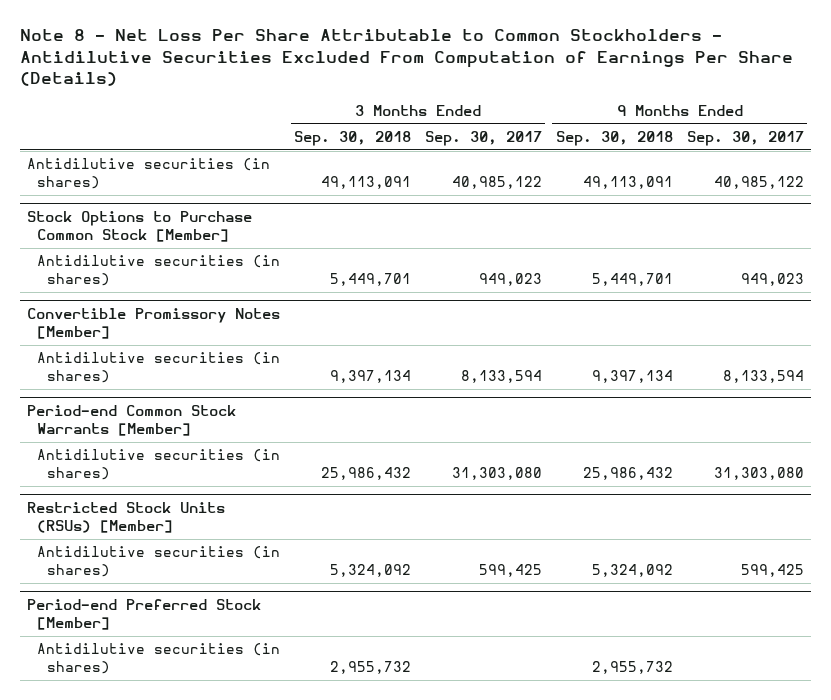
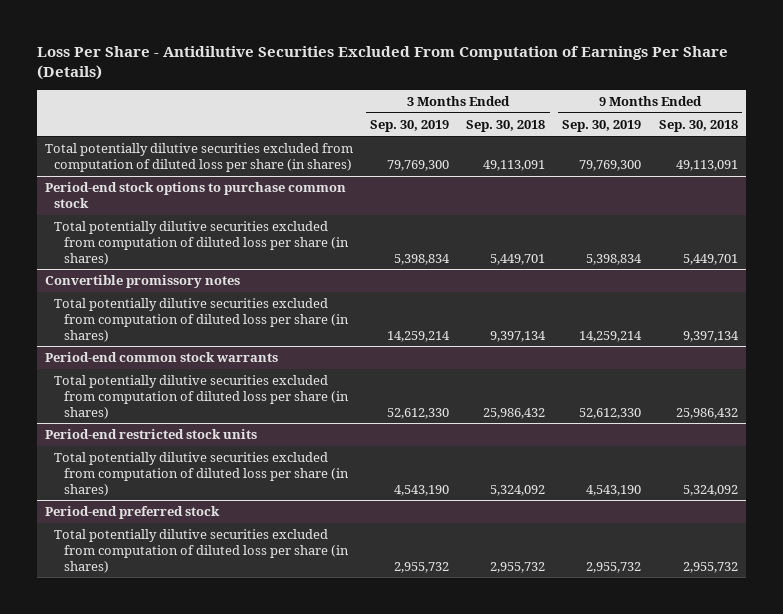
[20,29,794,87] Note 8 - Net Loss Per Share Attributable to Common Stockholders - Antidilutive Securities Excluded From Computation of Earnings Per Share (Details) -> [36,45,728,80] Loss Per Share - Antidilutive Securities Excluded From Computation of Earnings Per Share (Details)
[424,130,542,146] Sep. 30, 2017 -> none
[686,130,804,146] Sep. 30, 2017 -> none
none -> [370,119,450,132] Sep. 30, 2019
none -> [562,119,642,132] Sep. 30, 2019
[27,158,271,189] Antidilutive securities (in shares) -> [45,143,354,172] Total potentially dilutive securities excluded from computation of diluted loss per share (in shares)
[27,211,253,242] Stock Options to Purchase Common Stock [Member] -> [45,182,347,208] Period-end stock options to purchase common stock
[36,255,280,286] Antidilutive securities (in shares) -> [54,221,349,265] Total potentially dilutive securities excluded from computation of diluted loss per share (in shares)
[27,308,281,339] Convertible Promissory Notes [Member] -> [45,275,241,289] Convertible promissory notes
[36,352,280,383] Antidilutive securities (in shares) -> [54,298,349,342] Total potentially dilutive securities excluded from computation of diluted loss per share (in shares)
[27,405,237,436] Period-end Common Stock Warrants [Member] -> [45,352,279,363] Period-end common stock warrants
[36,449,280,480] Antidilutive securities (in shares) -> [54,375,349,419] Total potentially dilutive securities excluded from computation of diluted loss per share (in shares)
[27,502,226,533] Restricted Stock Units (RSUs) [Member] -> [45,429,258,440] Period-end restricted stock units
[36,546,280,577] Antidilutive securities (in shares) -> [54,452,349,496] Total potentially dilutive securities excluded from computation of diluted loss per share (in shares)
[27,599,262,630] Period-end Preferred Stock [Member] -> [45,506,221,520] Period-end preferred stock
[36,643,280,674] Antidilutive securities (in shares) -> [54,529,349,573] Total potentially dilutive securities excluded from computation of diluted loss per share (in shares)

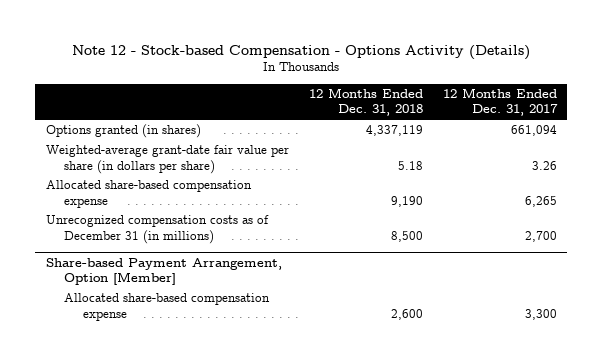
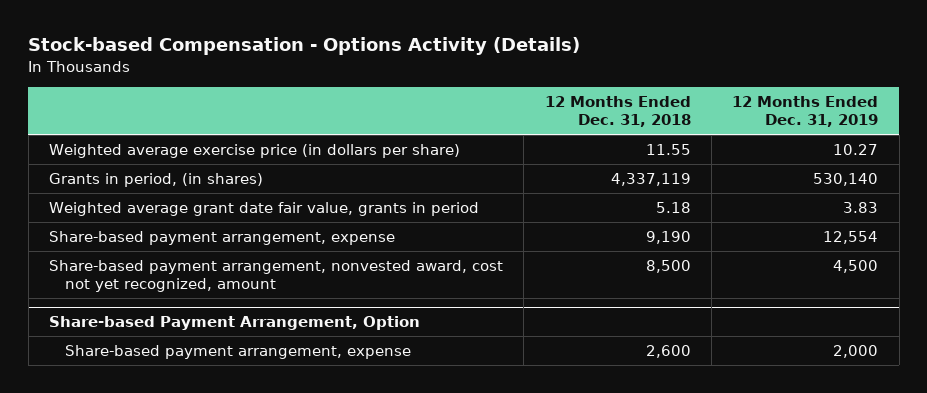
[72,44,531,60] Note 12 - Stock-based Compensation - Options Activity (Details) -> [28,37,581,56] Stock-based Compensation - Options Activity (Details)
[443,87,559,117] 12 Months Ended Dec. 31, 2017 -> none
none -> [732,95,879,128] 12 Months Ended Dec. 31, 2019
none -> [48,143,460,158] Weighted average exercise price (in dollars per share)
[45,124,201,139] Options granted (in shares) -> [48,172,263,187] Grants in period, (in shares)
[45,145,289,174] Weighted-average grant-date fair value per share (in dollars per share) -> [48,201,479,216] Weighted average grant date fair value, grants in period
[45,180,252,208] Allocated share-based compensation expense -> [48,230,395,245] Share-based payment arrangement, expense
[45,215,269,244] Unrecognized compensation costs as of December 31 (in millions) -> [48,259,503,293] Share-based payment arrangement, nonvested award, cost not yet recognized, amount
[45,257,282,286] Share-based Payment Arrangement, Option [Member] -> [48,316,420,331] Share-based Payment Arrangement, Option
[64,293,271,321] Allocated share-based compensation expense -> [65,344,412,359] Share-based payment arrangement, expense

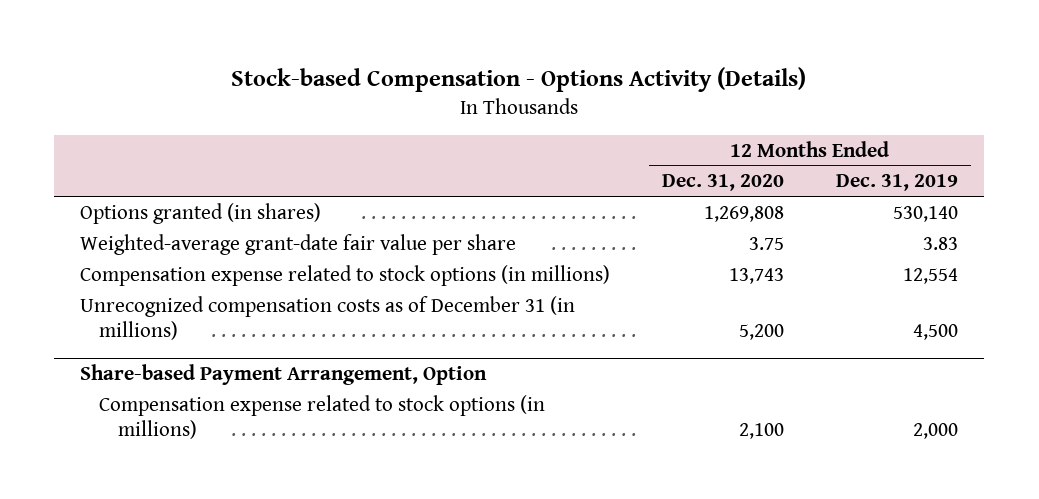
[544,95,691,128] 12 Months Ended Dec. 31, 2018 -> none
none -> [662,174,785,192] Dec. 31, 2020
[48,143,460,158] Weighted average exercise price (in dollars per share) -> none
[48,172,263,187] Grants in period, (in shares) -> [80,202,322,224] Options granted (in shares)
[48,201,479,216] Weighted average grant date fair value, grants in period -> [80,233,517,255] Weighted-average grant-date fair value per share
[48,230,395,245] Share-based payment arrangement, expense -> [80,264,611,286] Compensation expense related to stock options (in millions)
[48,259,503,293] Share-based payment arrangement, nonvested award, cost not yet recognized, amount -> [80,295,576,341] Unrecognized compensation costs as of December 31 (in millions)
[65,344,412,359] Share-based payment arrangement, expense -> [99,394,546,440] Compensation expense related to stock options (in millions)

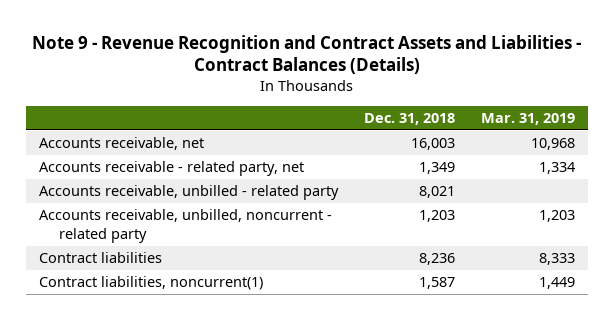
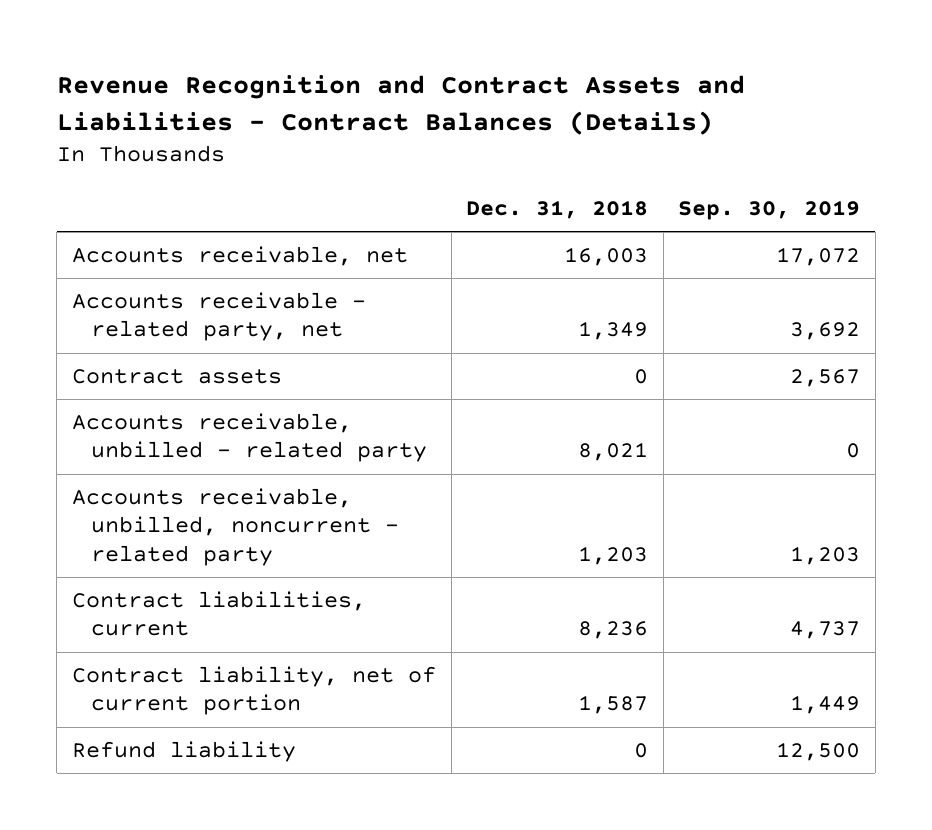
[32,34,582,75] Note 9 - Revenue Recognition and Contract Assets and Liabilities - Contract Balances (Details) -> [56,75,745,135] Revenue Recognition and Contract Assets and Liabilities - Contract Balances (Details)
[481,113,576,126] Mar. 31, 2019 -> none
none -> [678,199,861,220] Sep. 30, 2019
none -> [72,368,283,384] Contract assets
[38,252,162,264] Contract liabilities -> [72,590,367,637] Contract liabilities, current
[38,276,263,291] Contract liabilities, noncurrent(1) -> [72,665,437,716] Contract liability, net of current portion
none -> [72,740,297,762] Refund liability

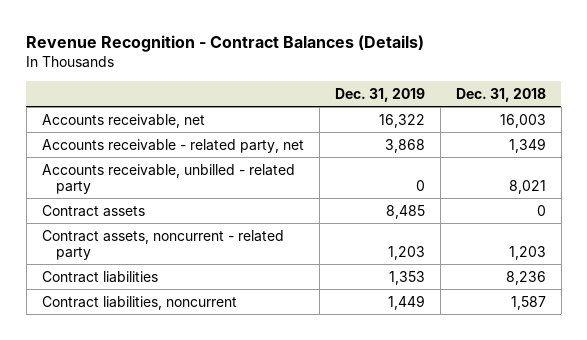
[56,75,745,135] Revenue Recognition and Contract Assets and Liabilities - Contract Balances (Details) -> [26,35,425,53] Revenue Recognition - Contract Balances (Details)
[678,199,861,220] Sep. 30, 2019 -> none
none -> [334,87,425,102] Dec. 31, 2019
[72,740,297,762] Refund liability -> none
[72,368,283,384] Contract assets -> [41,204,145,217] Contract assets
[72,487,399,566] Accounts receivable, unbilled, noncurrent - related party -> [41,229,284,260] Contract assets, noncurrent - related party
[72,590,367,637] Contract liabilities, current -> [41,270,158,283] Contract liabilities
[72,665,437,716] Contract liability, net of current portion -> [41,295,237,310] Contract liabilities, noncurrent

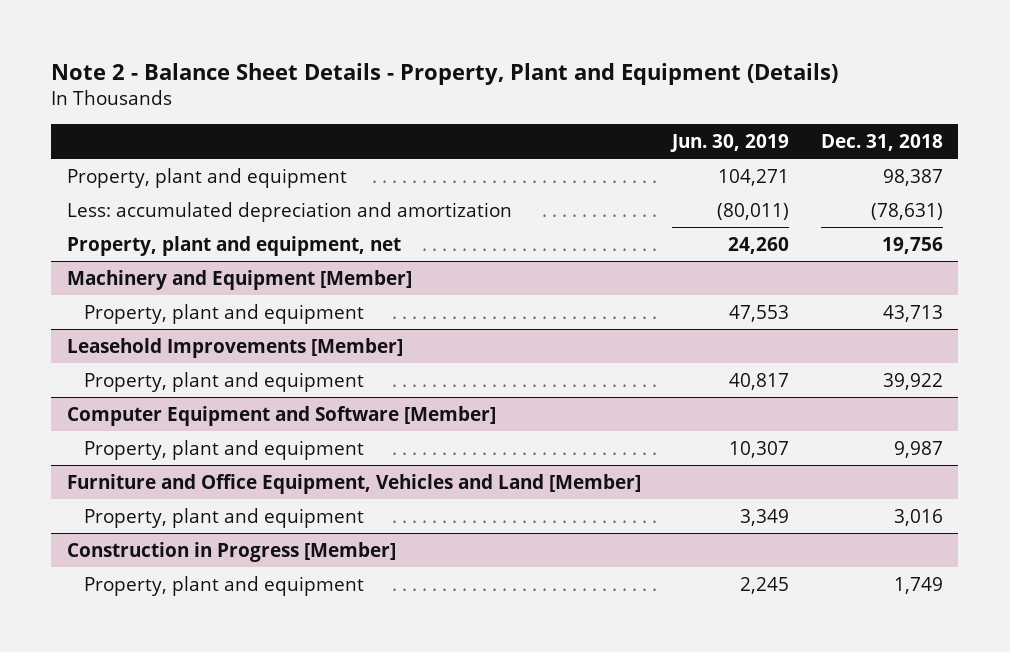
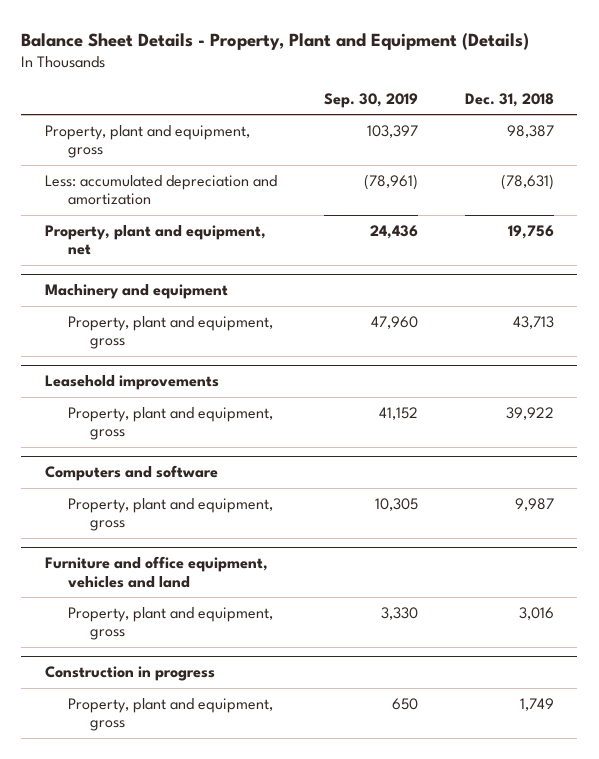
[51,63,839,86] Note 2 - Balance Sheet Details - Property, Plant and Equipment (Details) -> [21,32,530,50] Balance Sheet Details - Property, Plant and Equipment (Details)
[670,133,790,152] Jun. 30, 2019 -> none
none -> [323,93,418,109] Sep. 30, 2019
[67,167,348,188] Property, plant and equipment -> [44,124,250,159] Property, plant and equipment, gross
[67,269,413,290] Machinery and Equipment [Member] -> [44,284,228,300] Machinery and equipment
[84,303,365,324] Property, plant and equipment -> [67,315,273,350] Property, plant and equipment, gross
[67,337,404,358] Leasehold Improvements [Member] -> [44,375,219,391] Leasehold improvements
[84,371,365,392] Property, plant and equipment -> [67,406,273,441] Property, plant and equipment, gross
[67,405,497,426] Computer Equipment and Software [Member] -> [44,465,218,482] Computers and software
[84,439,365,460] Property, plant and equipment -> [67,497,273,532] Property, plant and equipment, gross
[67,473,642,494] Furniture and Office Equipment, Vehicles and Land [Member] -> [44,556,268,588] Furniture and office equipment, vehicles and land
[84,507,365,528] Property, plant and equipment -> [67,606,273,641] Property, plant and equipment, gross
[67,541,397,562] Construction in Progress [Member] -> [44,666,215,682] Construction in progress
[84,575,365,596] Property, plant and equipment -> [67,697,273,732] Property, plant and equipment, gross

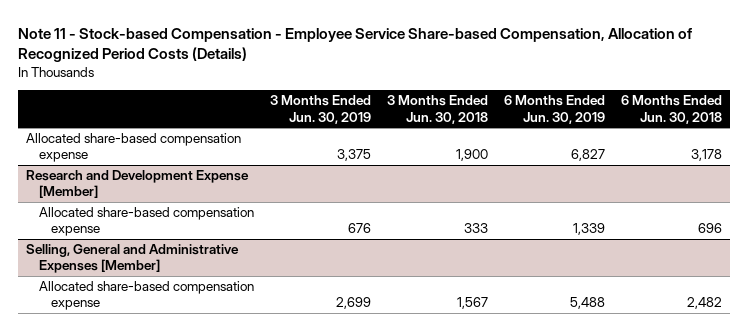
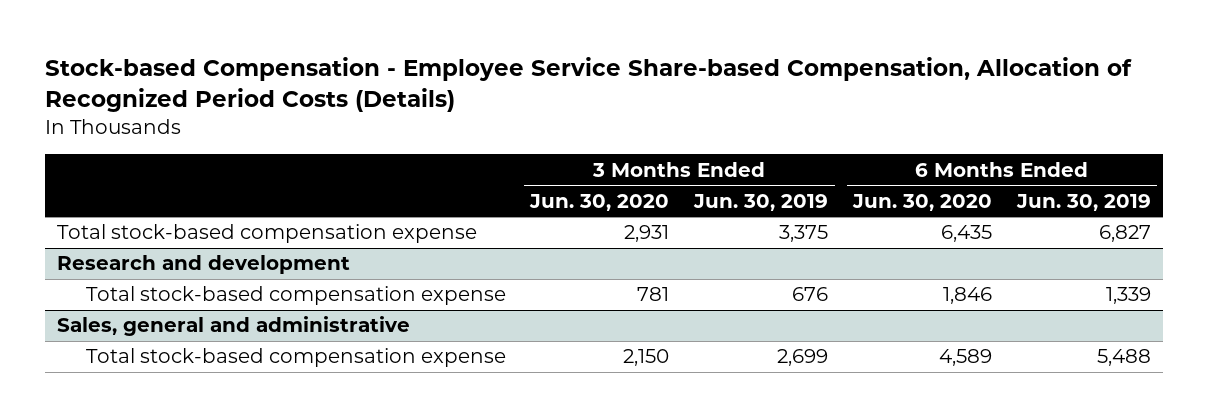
[17,27,692,63] Note 11 - Stock-based Compensation - Employee Service Share-based Compensation, Allocation of Recognized Period Costs (Details) -> [44,56,1132,113] Stock-based Compensation - Employee Service Share-based Compensation, Allocation of Recognized Period Costs (Details)
[386,95,488,124] 3 Months Ended Jun. 30, 2018 -> none
[620,95,722,124] 6 Months Ended Jun. 30, 2018 -> none
none -> [529,193,670,211] Jun. 30, 2020
none -> [852,193,993,211] Jun. 30, 2020
[25,133,241,163] Allocated share-based compensation expense -> [57,224,478,244] Total stock-based compensation expense
[25,170,249,199] Research and Development Expense [Member] -> [57,255,351,275] Research and development
[38,207,254,237] Allocated share-based compensation expense -> [85,286,506,306] Total stock-based compensation expense
[25,244,239,274] Selling, General and Administrative Expenses [Member] -> [57,316,411,337] Sales, general and administrative
[38,281,254,311] Allocated share-based compensation expense -> [85,348,506,368] Total stock-based compensation expense

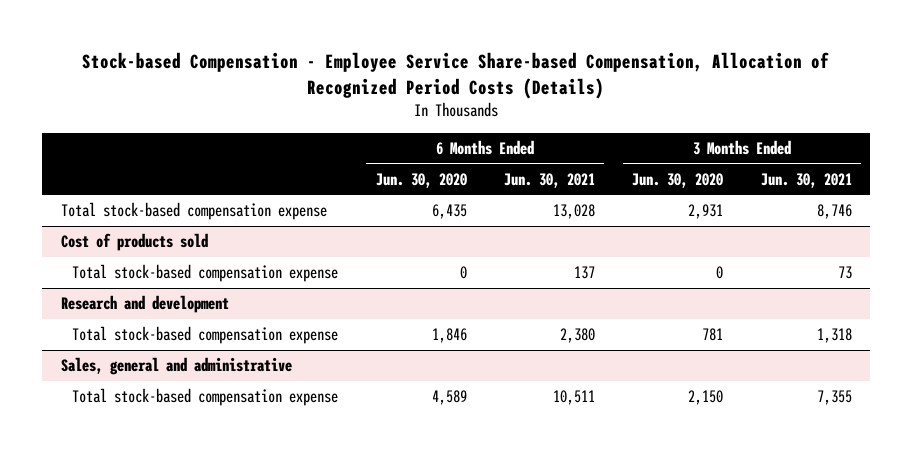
[693,193,829,211] Jun. 30, 2019 -> none
[1016,193,1152,211] Jun. 30, 2019 -> none
none -> [503,172,595,188] Jun. 30, 2021
none -> [760,172,852,188] Jun. 30, 2021
none -> [60,233,208,252] Cost of products sold
none -> [72,264,339,283] Total stock-based compensation expense

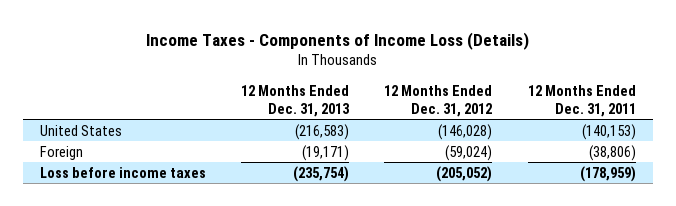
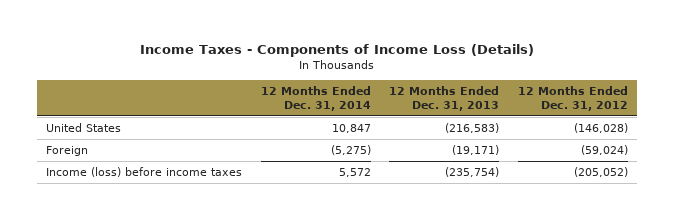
[527,85,636,117] 12 Months Ended Dec. 31, 2011 -> none
none -> [260,86,371,111] 12 Months Ended Dec. 31, 2014
[40,166,207,178] Loss before income taxes -> [45,167,242,178] Income (loss) before income taxes

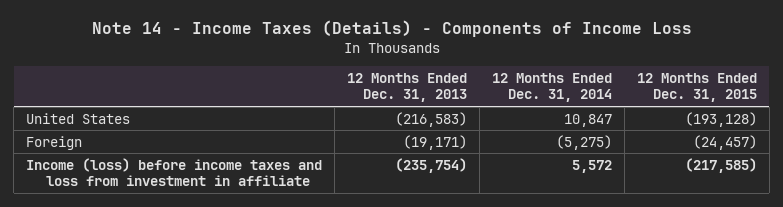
[139,43,534,57] Income Taxes - Components of Income Loss (Details) -> [91,20,692,38] Note 14 - Income Taxes (Details) - Components of Income Loss
[517,86,628,111] 12 Months Ended Dec. 31, 2012 -> none
none -> [636,72,757,103] 12 Months Ended Dec. 31, 2015
[45,167,242,178] Income (loss) before income taxes -> [26,157,323,187] Income (loss) before income taxes and loss from investment in affiliate

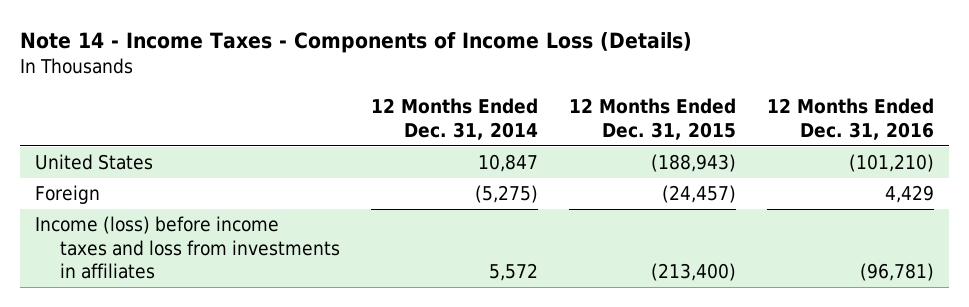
[91,20,692,38] Note 14 - Income Taxes (Details) - Components of Income Loss -> [20,32,693,54] Note 14 - Income Taxes - Components of Income Loss (Details)
[347,72,468,103] 12 Months Ended Dec. 31, 2013 -> none
none -> [766,98,934,141] 12 Months Ended Dec. 31, 2016
[684,111,757,127] (193,128) -> [650,154,736,173] (188,943)
[26,157,323,187] Income (loss) before income taxes and loss from investment in affiliate -> [35,216,340,280] Income (loss) before income taxes and loss from investments in affiliates
[684,157,757,173] (217,585) -> [650,263,736,282] (213,400)

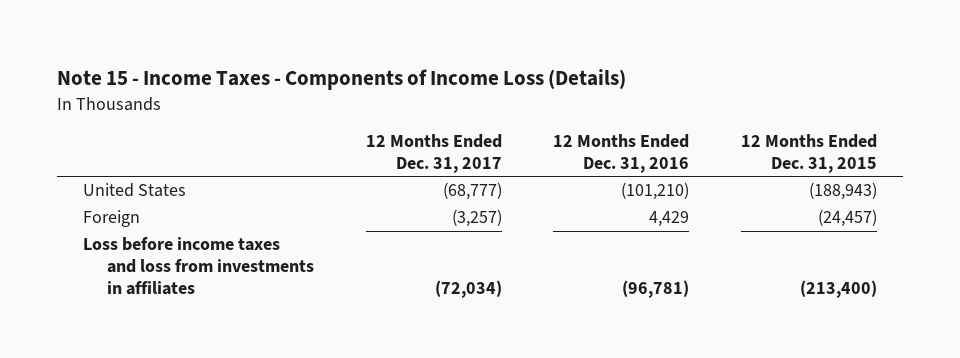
[20,32,693,54] Note 14 - Income Taxes - Components of Income Loss (Details) -> [57,69,627,91] Note 15 - Income Taxes - Components of Income Loss (Details)
[370,98,538,141] 12 Months Ended Dec. 31, 2014 -> none
none -> [365,134,502,174] 12 Months Ended Dec. 31, 2017
[35,216,340,280] Income (loss) before income taxes and loss from investments in affiliates -> [82,237,315,295] Loss before income taxes and loss from investments in affiliates

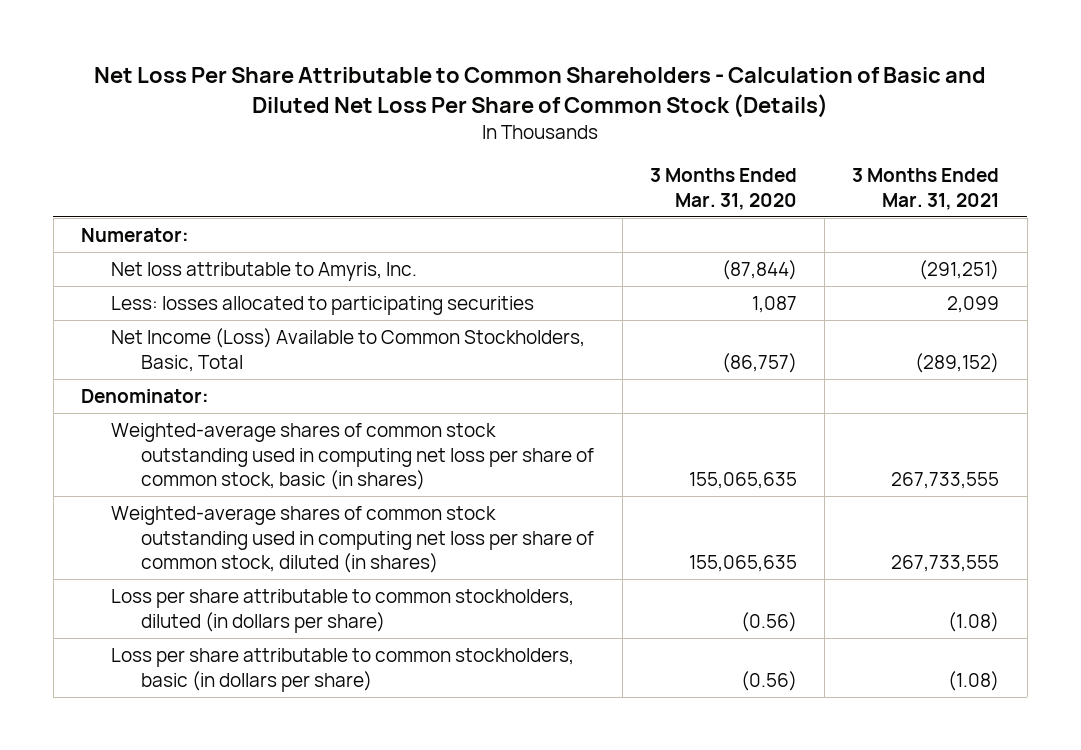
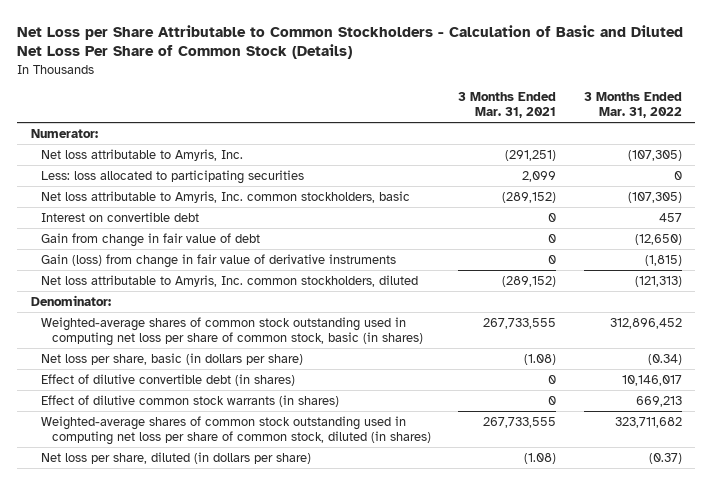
[94,67,987,118] Net Loss Per Share Attributable to Common Shareholders - Calculation of Basic and Diluted Net Loss Per Share of Common Stock (Details) -> [17,24,684,60] Net Loss per Share Attributable to Common Stockholders - Calculation of Basic and Diluted Net Loss Per Share of Common Stock (Details)
[649,167,797,210] 3 Months Ended Mar. 31, 2020 -> none
none -> [583,92,682,119] 3 Months Ended Mar. 31, 2022
[111,295,535,315] Less: losses allocated to participating securities -> [41,169,305,184] Less: loss allocated to participating securities
[111,327,586,372] Net Income (Loss) Available to Common Stockholders, Basic, Total -> [41,190,411,203] Net loss attributable to Amyris, Inc. common stockholders, basic
none -> [41,211,200,222] Interest on convertible debt
none -> [41,232,261,247] Gain from change in fair value of debt
none -> [41,253,397,268] Gain (loss) from change in fair value of derivative instruments
none -> [41,274,419,287] Net loss attributable to Amyris, Inc. common stockholders, diluted
none -> [41,352,304,365] Net loss per share, basic (in dollars per share)
none -> [41,373,296,386] Effect of dilutive convertible debt (in shares)
none -> [41,394,340,407] Effect of dilutive common stock warrants (in shares)
[111,647,575,692] Loss per share attributable to common stockholders, basic (in dollars per share) -> none
[111,588,575,633] Loss per share attributable to common stockholders, diluted (in dollars per share) -> [41,451,312,464] Net loss per share, diluted (in dollars per share)

